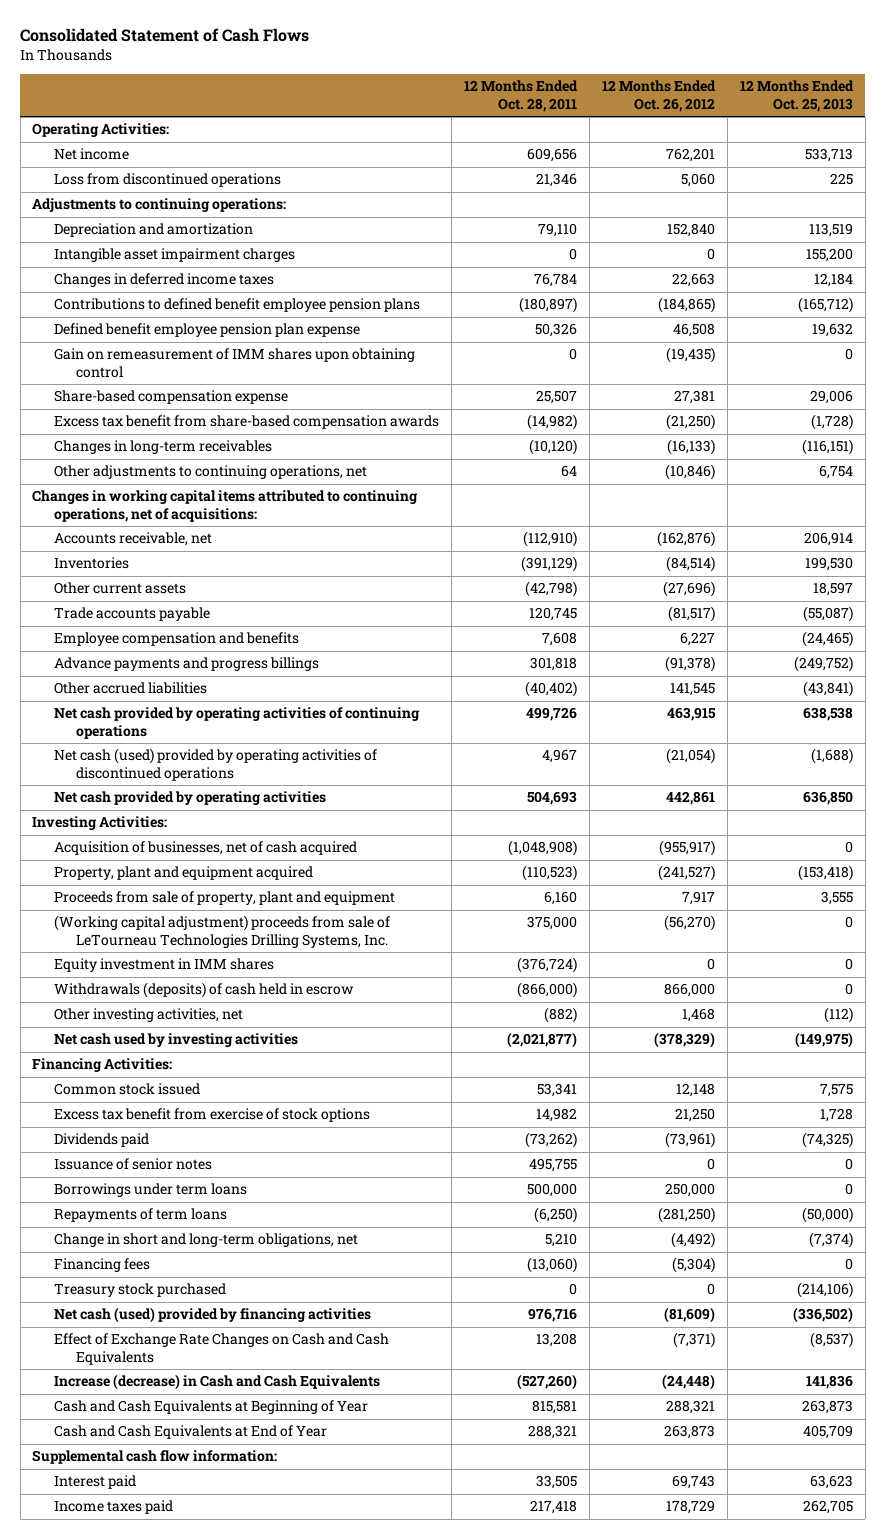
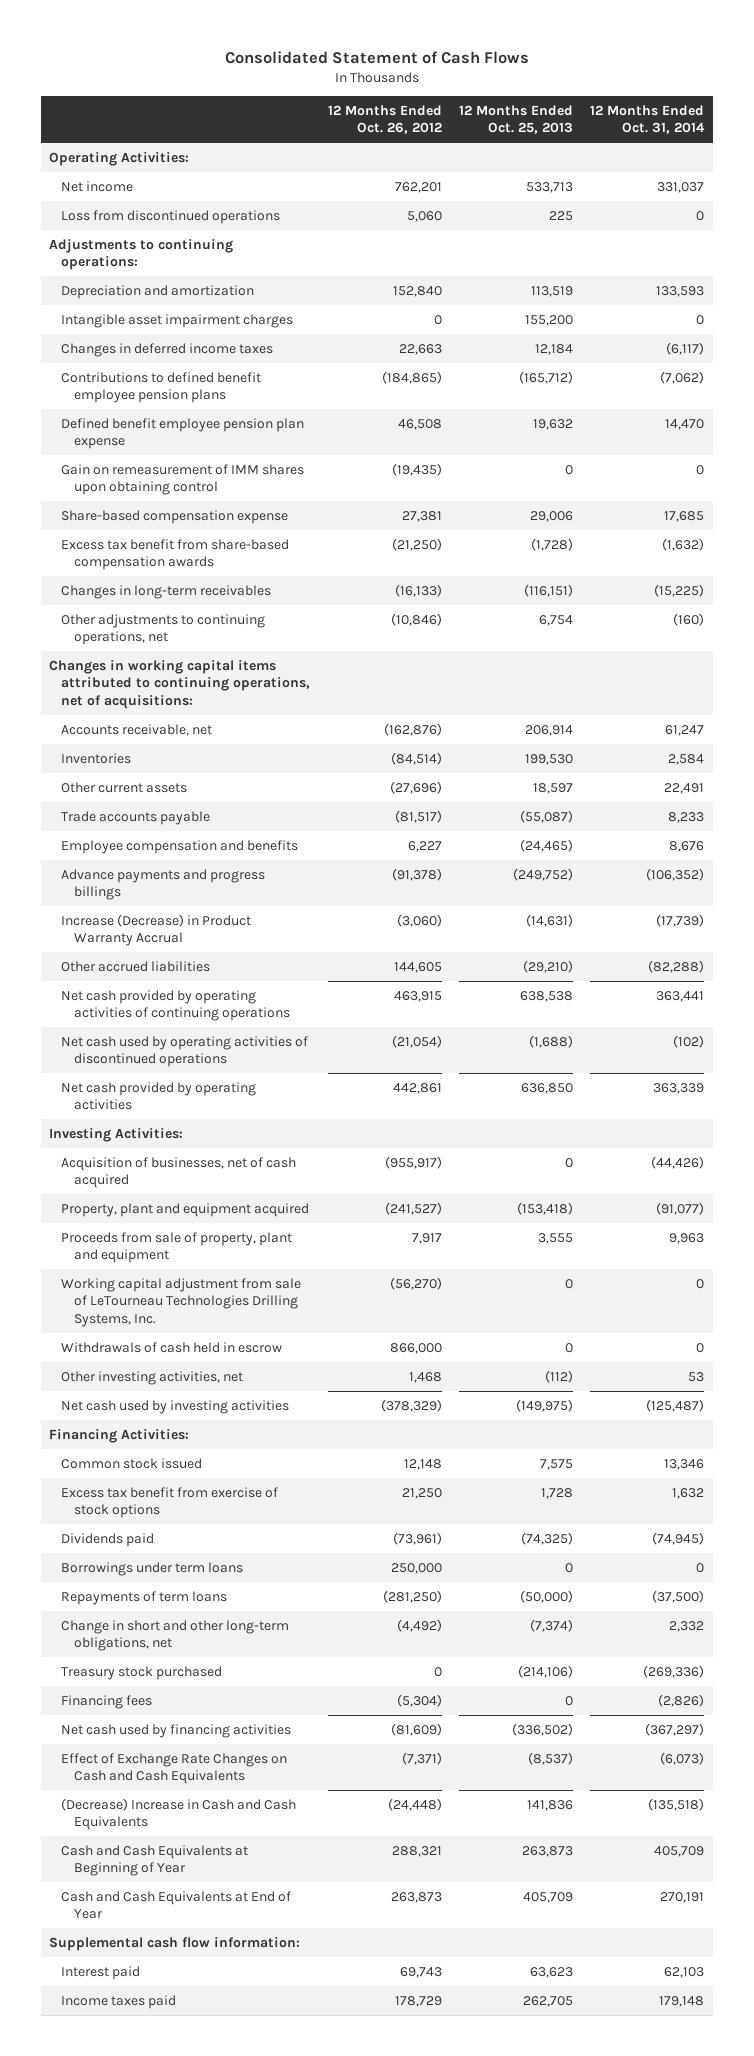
[464,80,579,112] 12 Months Ended Oct. 28, 2011 -> none
none -> [590,104,706,135] 12 Months Ended Oct. 31, 2014
none -> [61,913,252,947] Increase (Decrease) in Product Warranty Accrual
[670,683,716,697] 141,545 -> [393,961,442,973] 144,605
[802,681,853,698] (43,841) -> [522,959,573,973] (29,210)
[54,748,378,781] Net cash (used) provided by operating activities of discontinued operations -> [61,1035,309,1068] Net cash used by operating activities of discontinued operations
[54,958,275,973] Equity investment in IMM shares -> none
[54,915,391,948] (Working capital adjustment) proceeds from sale of LeTourneau Technologies Drilling Systems, Inc. -> [61,1277,302,1327] Working capital adjustment from sale of LeTourneau Technologies Drilling Systems, Inc.
[54,982,355,999] Withdrawals (deposits) of cash held in escrow -> [61,1341,283,1353] Withdrawals of cash held in escrow
[54,1158,213,1171] Issuance of senior notes -> none
[54,1233,359,1248] Change in short and long-term obligations, net -> [61,1619,290,1652] Change in short and other long-term obligations, net
[54,1258,151,1273] Financing fees -> [61,1694,153,1709] Financing fees
[54,1307,372,1324] Net cash (used) provided by financing activities -> [61,1723,292,1738] Net cash used by financing activities
[54,1374,381,1391] Increase (decrease) in Cash and Cash Equivalents -> [61,1797,297,1831] (Decrease) Increase in Cash and Cash Equivalents

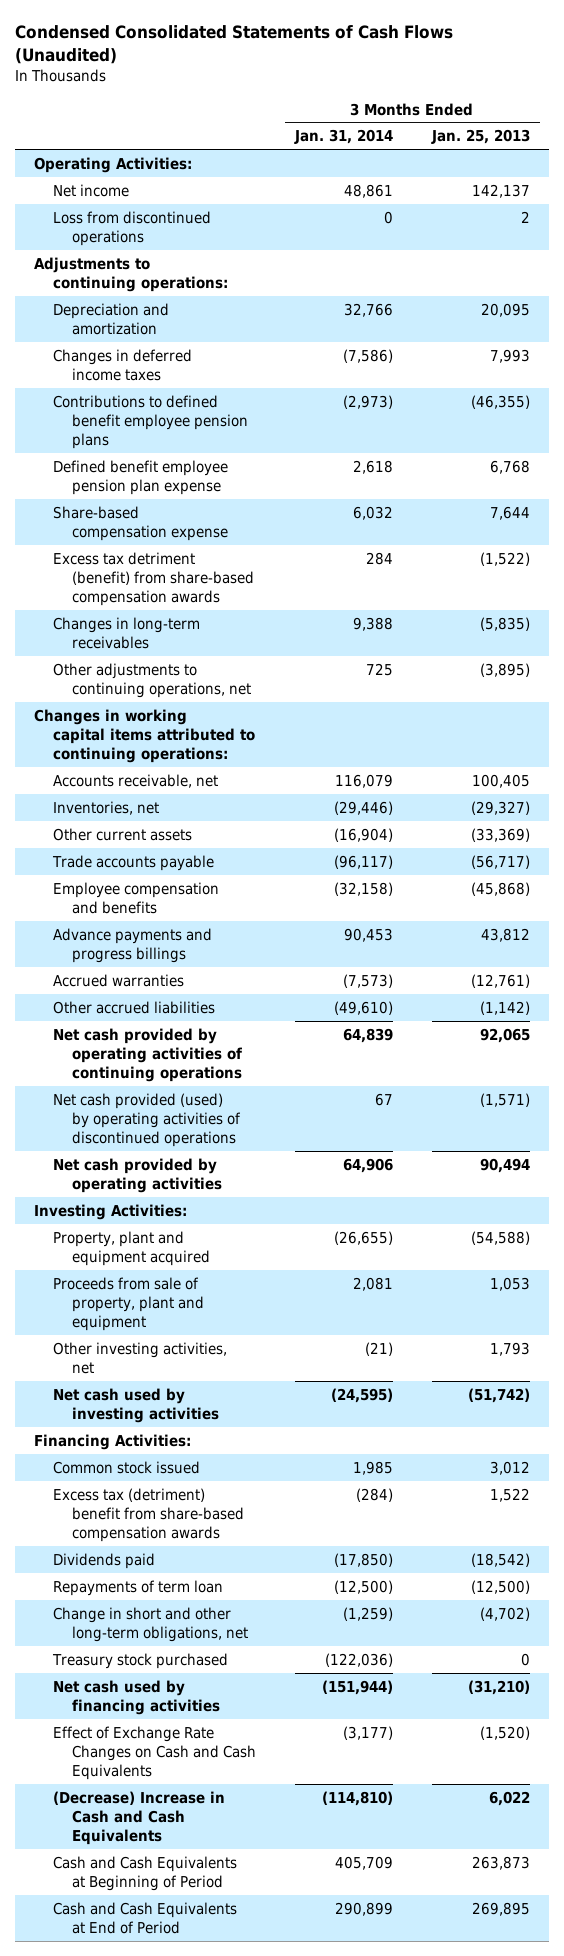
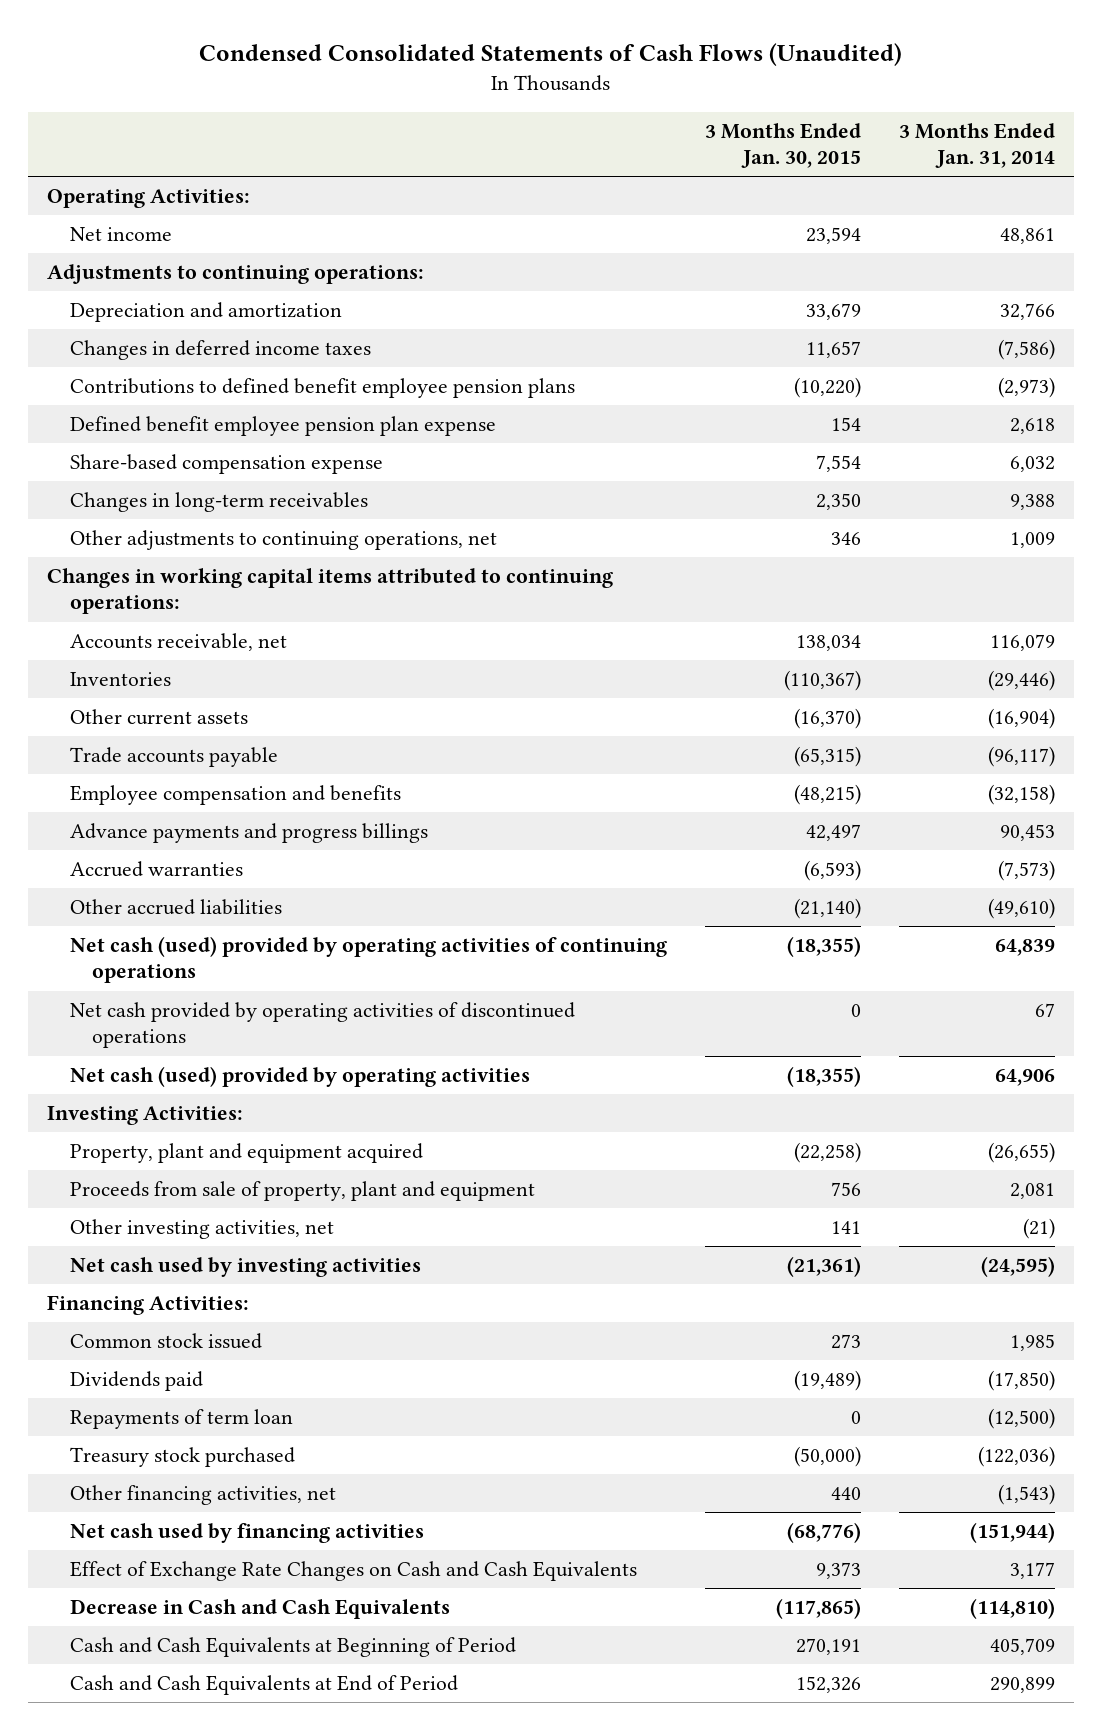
[430,129,530,145] Jan. 25, 2013 -> none
none -> [704,122,861,168] 3 Months Ended Jan. 30, 2015
[52,210,211,246] Loss from discontinued operations -> none
[52,551,254,606] Excess tax detriment (benefit) from share-based compensation awards -> none
[365,662,393,676] 725 -> [1009,532,1055,549] 1,009
[52,800,159,815] Inventories, net -> [69,672,171,687] Inventories
[52,1027,242,1082] Net cash provided by operating activities of continuing operations -> [69,936,667,984] Net cash (used) provided by operating activities of continuing operations
[52,1092,241,1147] Net cash provided (used) by operating activities of discontinued operations -> [69,1002,575,1049] Net cash provided by operating activities of discontinued operations
[52,1157,222,1193] Net cash provided by operating activities -> [69,1066,530,1088] Net cash (used) provided by operating activities
[52,1487,244,1542] Excess tax (detriment) benefit from share-based compensation awards -> none
[52,1606,248,1642] Change in short and other long-term obligations, net -> none
none -> [69,1485,336,1506] Other financing activities, net
[342,1725,393,1740] (3,177) -> [1009,1562,1055,1580] 3,177
[52,1790,225,1845] (Decrease) Increase in Cash and Cash Equivalents -> [69,1599,450,1620] Decrease in Cash and Cash Equivalents

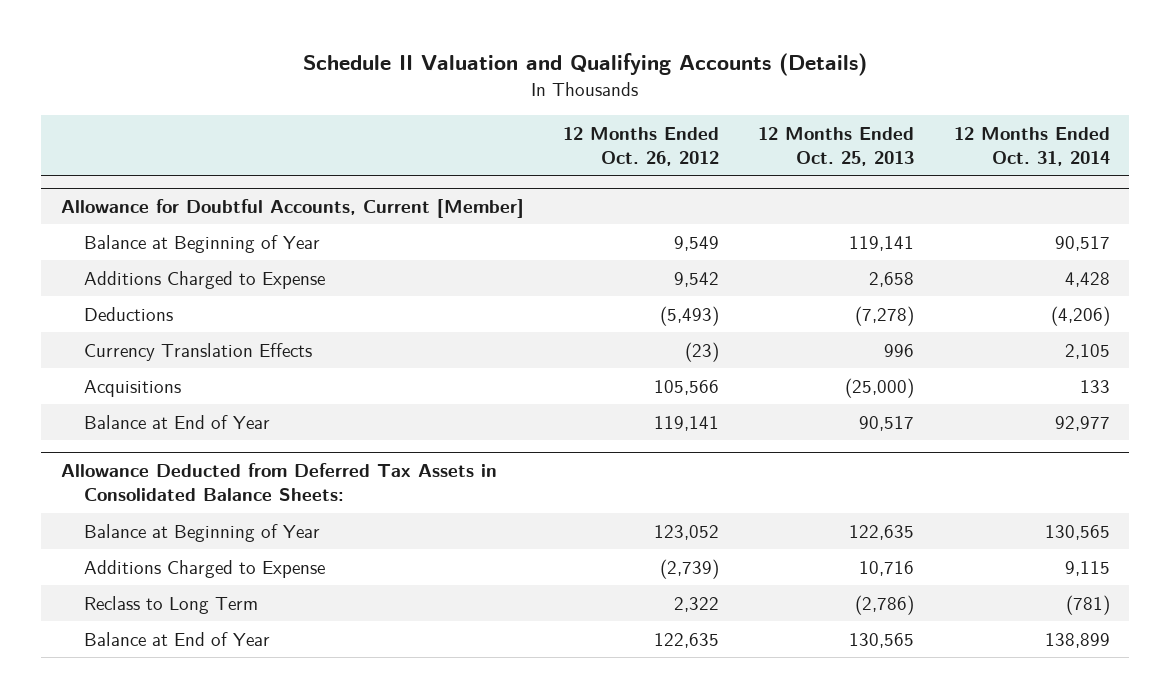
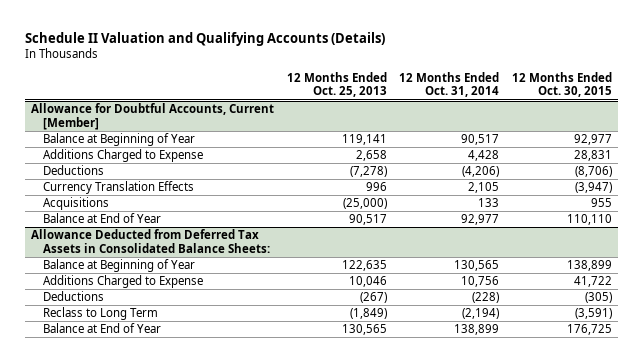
[562,126,719,167] 12 Months Ended Oct. 26, 2012 -> none
none -> [511,72,612,98] 12 Months Ended Oct. 30, 2015
[859,560,915,576] 10,716 -> [348,276,387,288] 10,046
[1064,560,1110,576] 9,115 -> [461,276,500,288] 10,756
none -> [43,291,105,302] Deductions
[855,594,915,615] (2,786) -> [349,308,387,320] (1,849)
[1065,594,1110,615] (781) -> [462,308,500,320] (2,194)

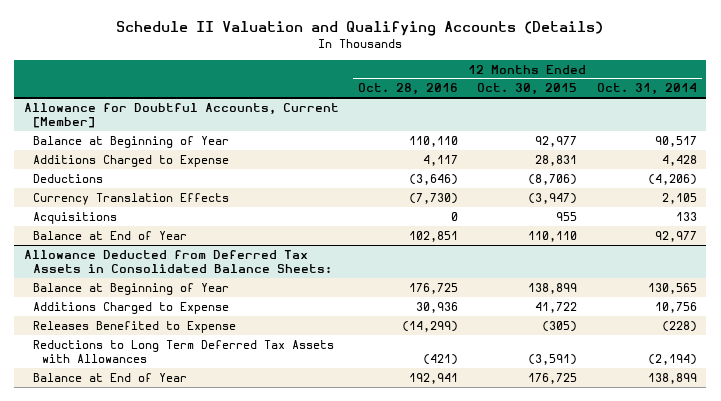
[286,72,387,98] 12 Months Ended Oct. 25, 2013 -> none
none -> [358,83,459,96] Oct. 28, 2016
[43,291,105,302] Deductions -> [32,320,236,333] Releases Benefited to Expense
[43,307,159,321] Reclass to Long Term -> [32,339,334,364] Reductions to Long Term Deferred Tax Assets with Allowances

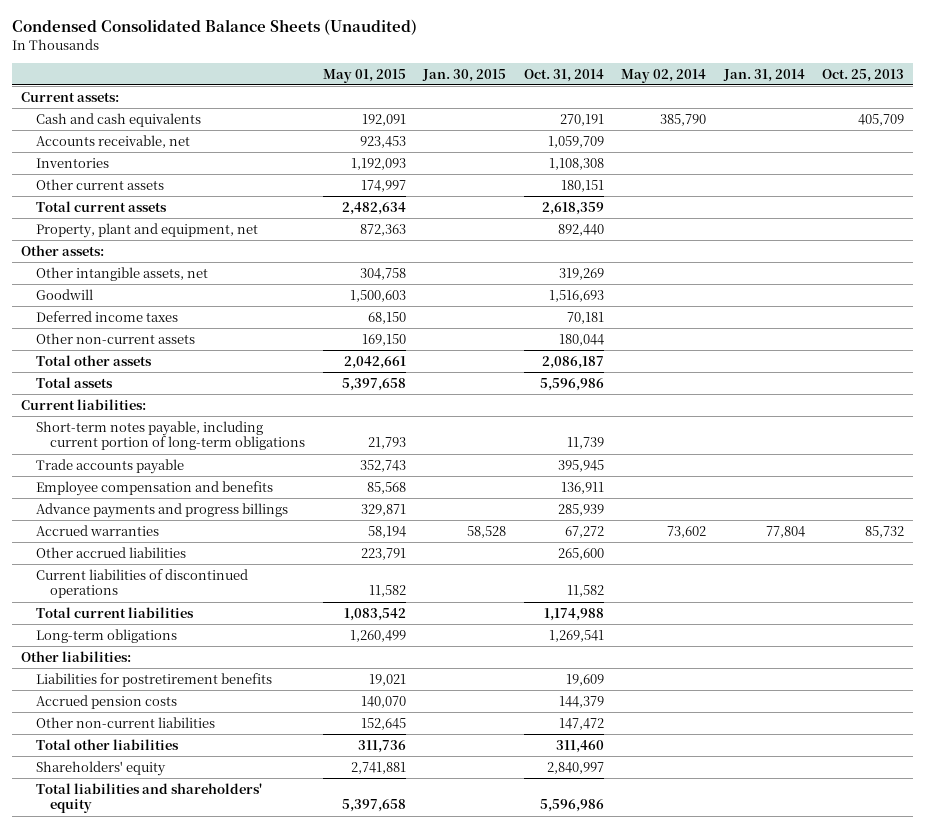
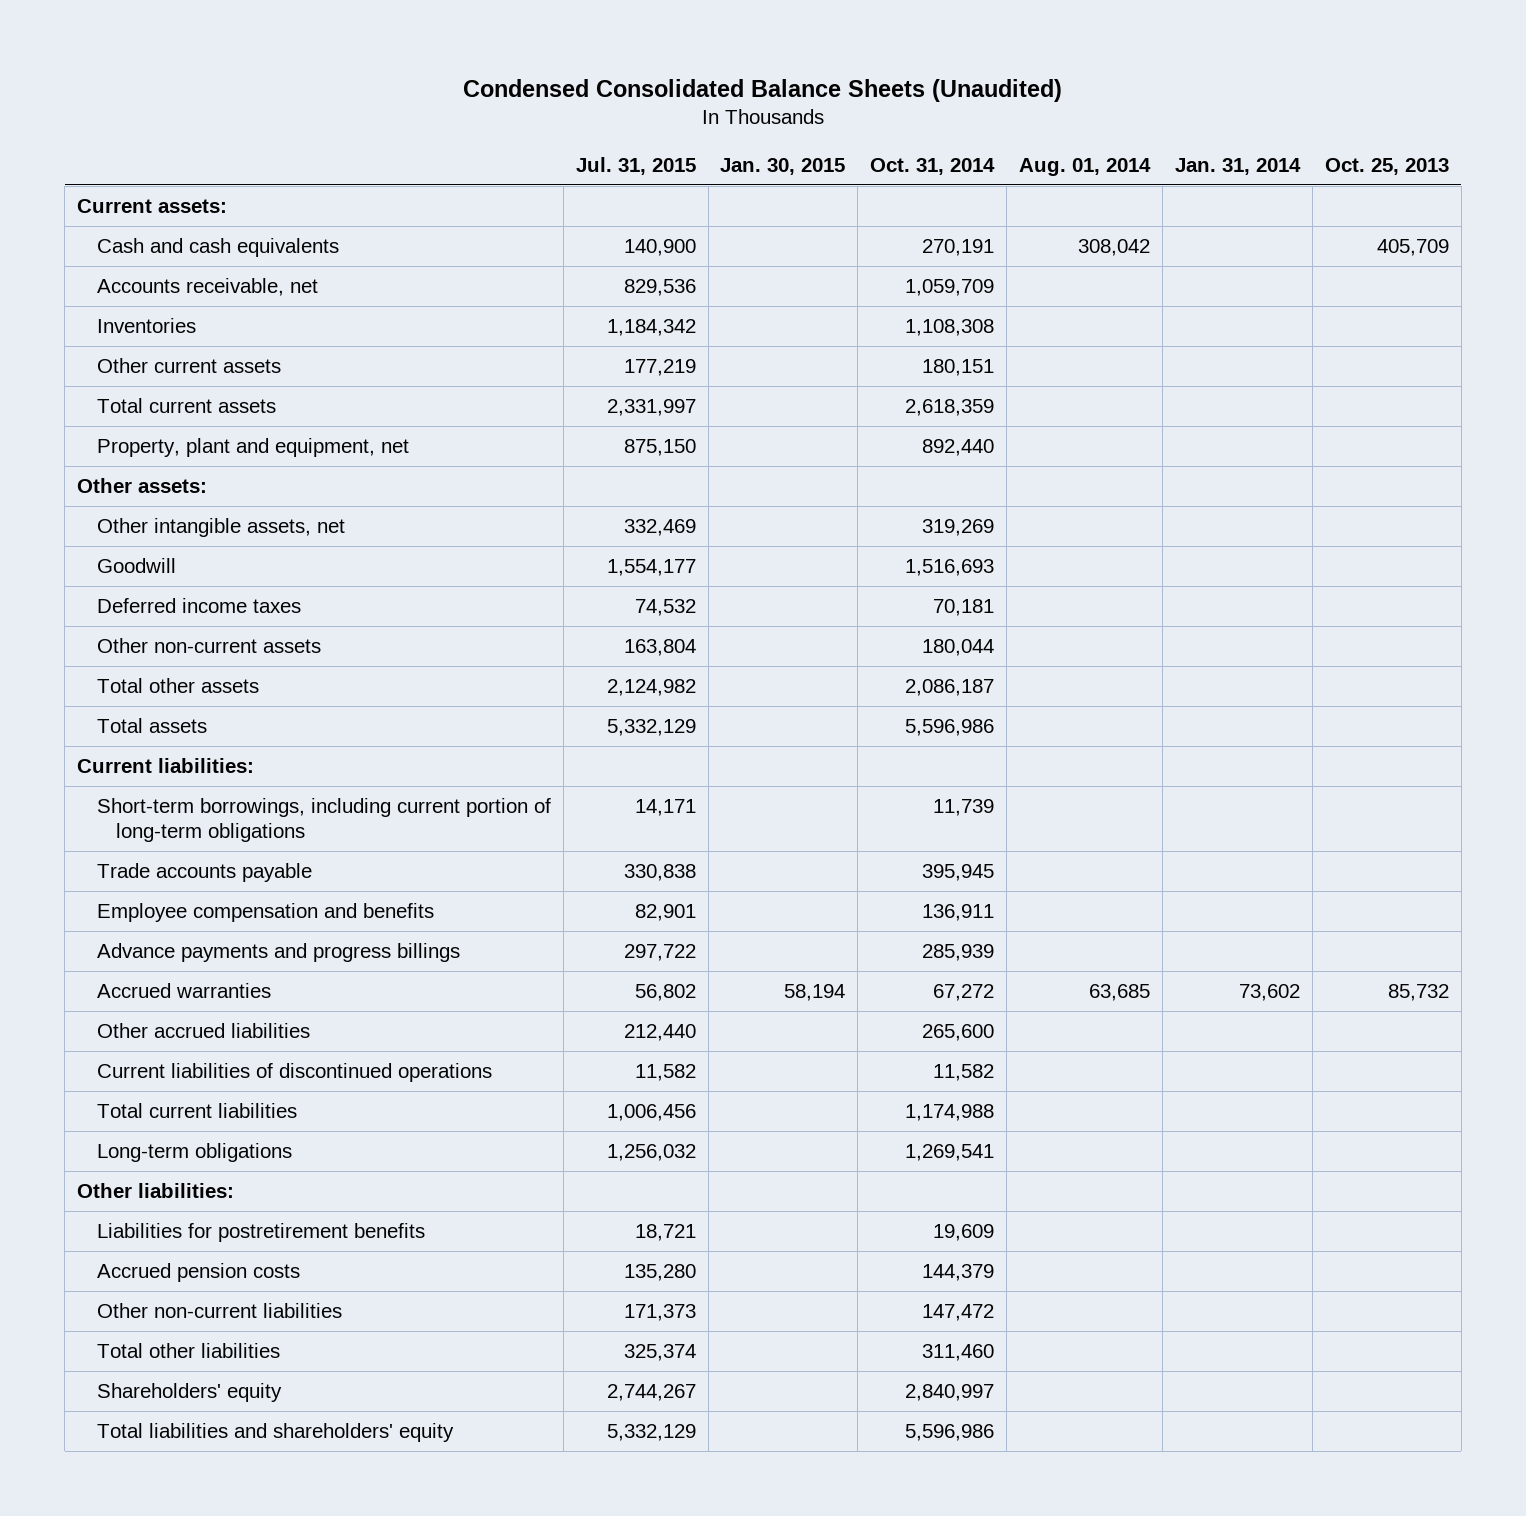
[322,68,406,83] May 01, 2015 -> none
[621,68,707,83] May 02, 2014 -> none
none -> [575,157,696,176] Jul. 31, 2015
none -> [1019,158,1152,177] Aug. 01, 2014
[35,420,306,451] Short-term notes payable, including current portion of long-term obligations -> [96,797,551,843] Short-term borrowings, including current portion of long-term obligations
[467,525,507,538] 58,528 -> [784,983,846,1001] 58,194
[765,525,805,538] 77,804 -> [1239,983,1301,1001] 73,602

